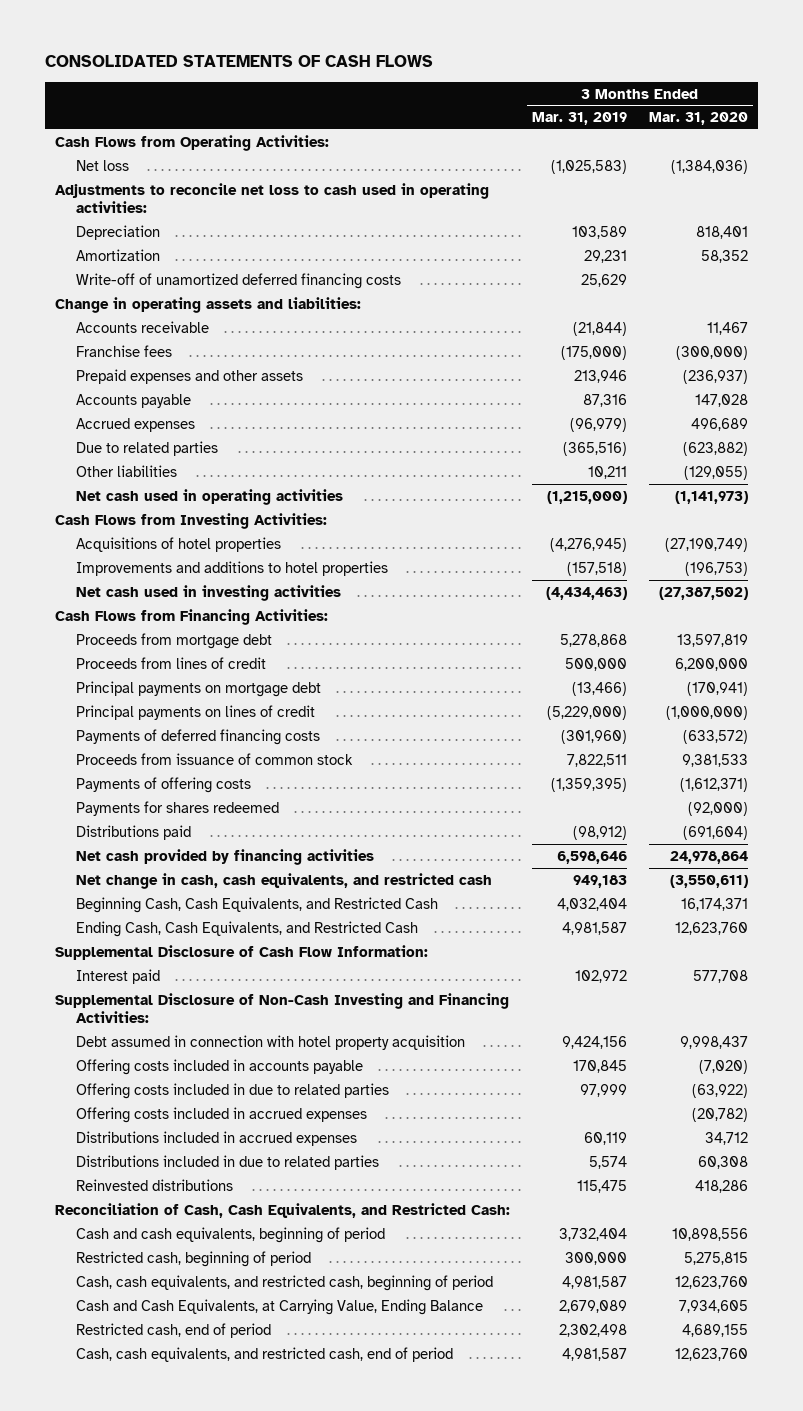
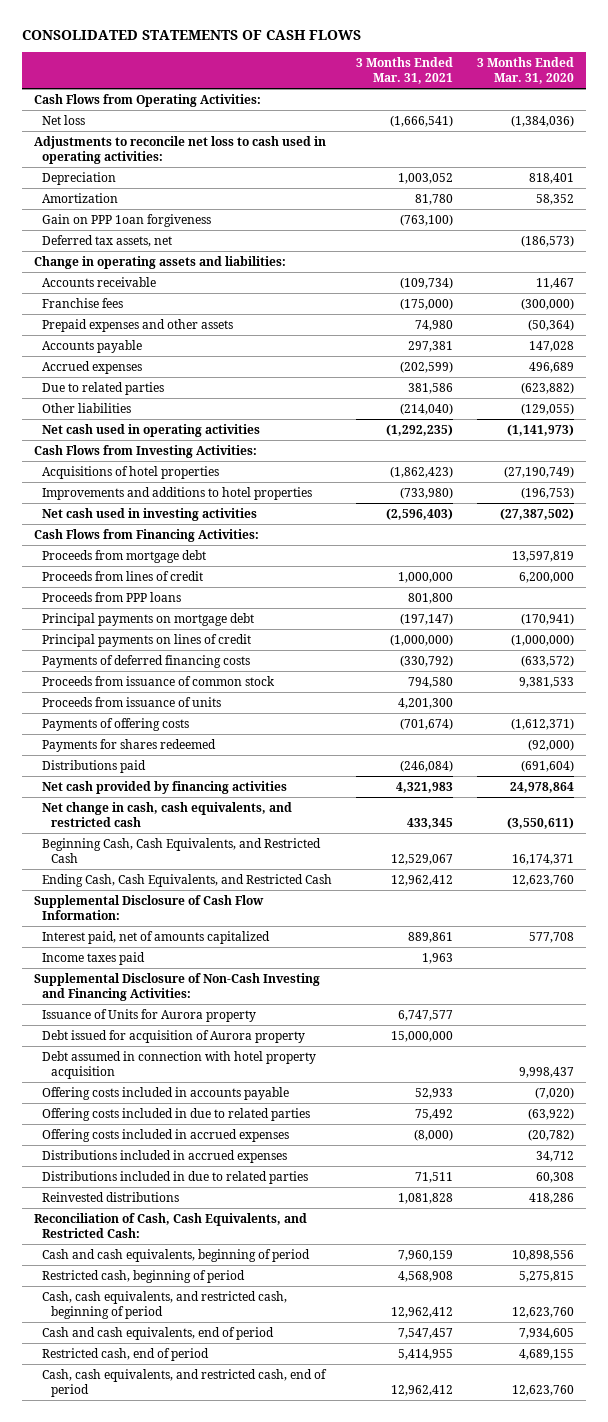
[532,112,628,126] Mar. 31, 2019 -> none
none -> [356,56,454,85] 3 Months Ended Mar. 31, 2021
[75,272,401,289] Write-off of unamortized deferred financing costs -> none
none -> [42,213,212,227] Gain on PPP 1oan forgiveness
none -> [42,234,173,247] Deferred tax assets, net
[682,369,748,384] (236,937) -> [528,318,575,331] (50,364)
none -> [42,591,182,602] Proceeds from PPP loans
none -> [42,696,222,707] Proceeds from issuance of units
[75,968,160,984] Interest paid -> [42,930,271,944] Interest paid, net of amounts capitalized
none -> [42,951,146,965] Income taxes paid
none -> [42,1008,257,1022] Issuance of Units for Aurora property
none -> [42,1029,306,1043] Debt issued for acquisition of Aurora property
[75,1298,483,1315] Cash and Cash Equivalents, at Carrying Value, Ending Balance -> [42,1326,275,1340] Cash and cash equivalents, end of period

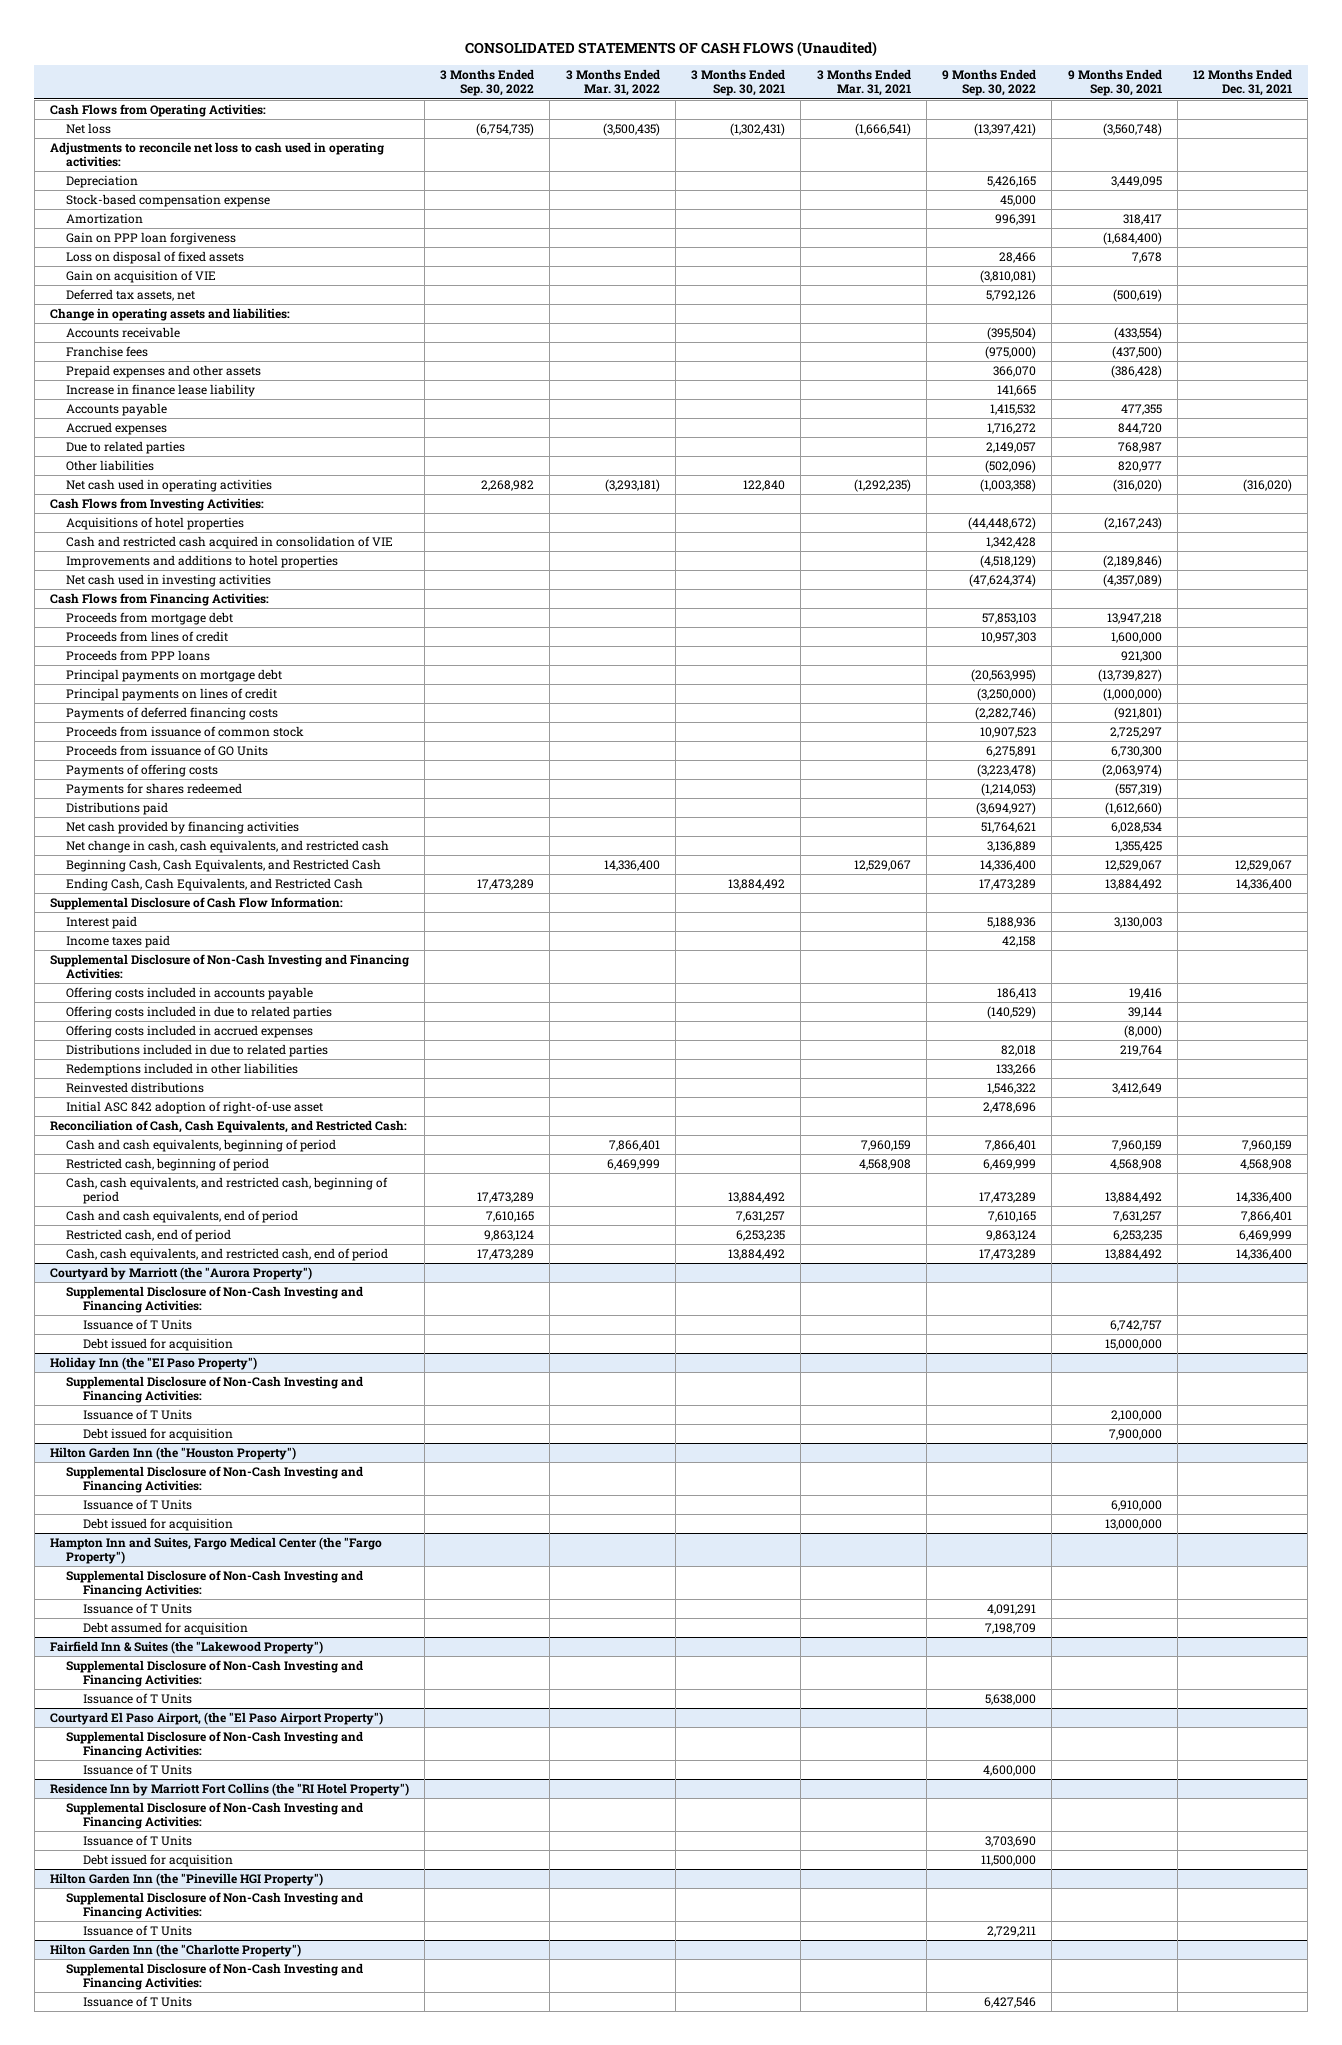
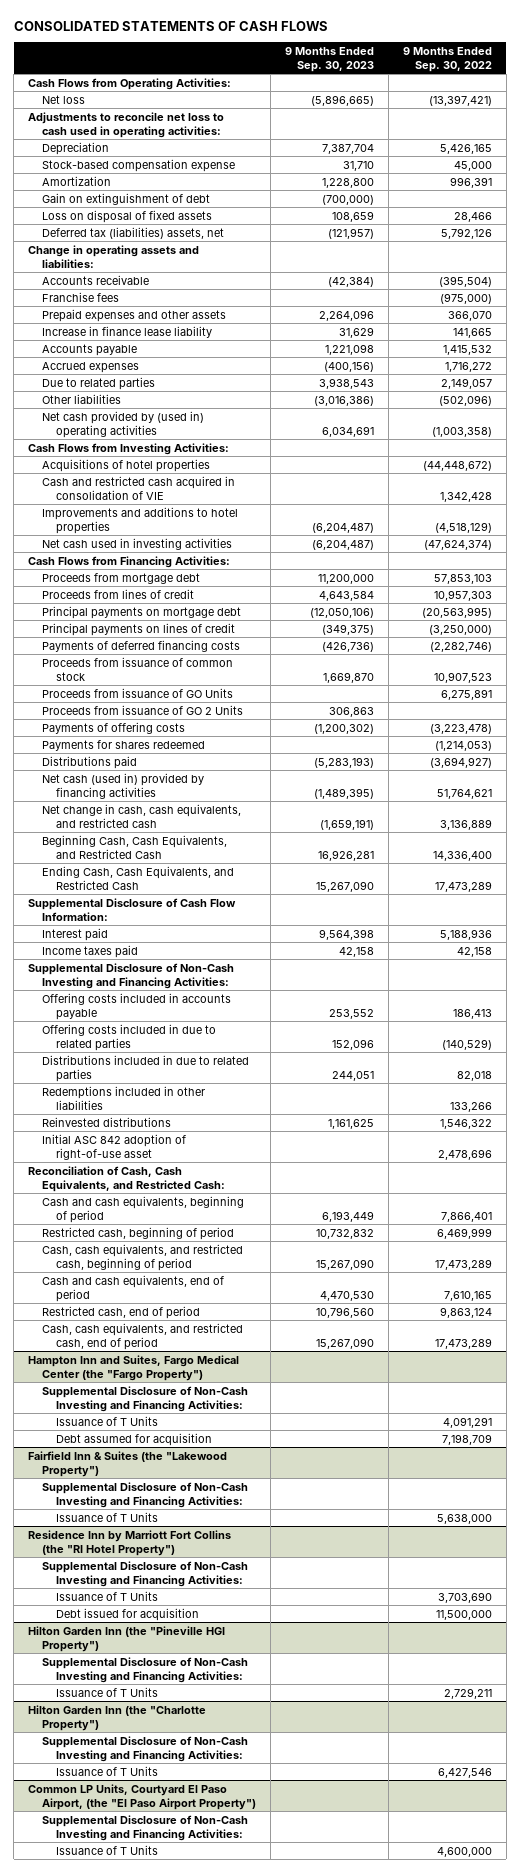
[464,40,877,57] CONSOLIDATED STATEMENTS OF CASH FLOWS (Unaudited) -> [13,21,328,32] CONSOLIDATED STATEMENTS OF CASH FLOWS
[440,69,535,97] 3 Months Ended Sep. 30, 2022 -> none
[565,69,660,97] 3 Months Ended Mar. 31, 2022 -> none
[691,69,786,97] 3 Months Ended Sep. 30, 2021 -> none
[816,69,911,97] 3 Months Ended Mar. 31, 2021 -> none
[1067,69,1162,97] 9 Months Ended Sep. 30, 2021 -> none
[1192,69,1292,97] 12 Months Ended Dec. 31, 2021 -> none
none -> [285,47,375,72] 9 Months Ended Sep. 30, 2023
[66,232,237,246] Gain on PPP loan forgiveness -> none
none -> [42,192,211,205] Gain on extinguishment of debt
[66,270,217,284] Gain on acquisition of VIE -> none
[66,289,196,302] Deferred tax assets, net -> [42,226,225,239] Deferred tax (liabilities) assets, net
[66,479,273,493] Net cash used in operating activities -> [42,410,205,438] Net cash provided by (used in) operating activities
[66,650,211,662] Proceeds from PPP loans -> none
none -> [42,704,244,715] Proceeds from issuance of GO 2 Units
[66,821,300,835] Net cash provided by financing activities -> [42,772,205,799] Net cash (used in) provided by financing activities
[66,1025,314,1039] Offering costs included in accrued expenses -> none
[49,1267,312,1281] Courtyard by Marriott (the "Aurora Property") -> none
[66,1286,364,1314] Supplemental Disclosure of Non-Cash Investing and Financing Activities: -> none
[82,1319,192,1331] Issuance of T Units -> none
[82,1338,233,1352] Debt issued for acquisition -> none
[49,1357,257,1371] Holiday Inn (the "EI Paso Property") -> none
[66,1376,364,1404] Supplemental Disclosure of Non-Cash Investing and Financing Activities: -> none
[82,1409,192,1421] Issuance of T Units -> none
[82,1428,233,1442] Debt issued for acquisition -> none
[49,1447,296,1461] Hilton Garden Inn (the "Houston Property") -> none
[66,1466,364,1494] Supplemental Disclosure of Non-Cash Investing and Financing Activities: -> none
[82,1499,192,1511] Issuance of T Units -> none
[82,1518,233,1532] Debt issued for acquisition -> none
[49,1712,383,1726] Courtyard El Paso Airport, (the "El Paso Airport Property") -> none
[66,1731,364,1759] Supplemental Disclosure of Non-Cash Investing and Financing Activities: -> none
[82,1764,192,1776] Issuance of T Units -> none
none -> [28,1783,257,1810] Common LP Units, Courtyard El Paso Airport, (the "El Paso Airport Property")
none -> [42,1814,249,1841] Supplemental Disclosure of Non-Cash Investing and Financing Activities:
none -> [56,1844,159,1855] Issuance of T Units

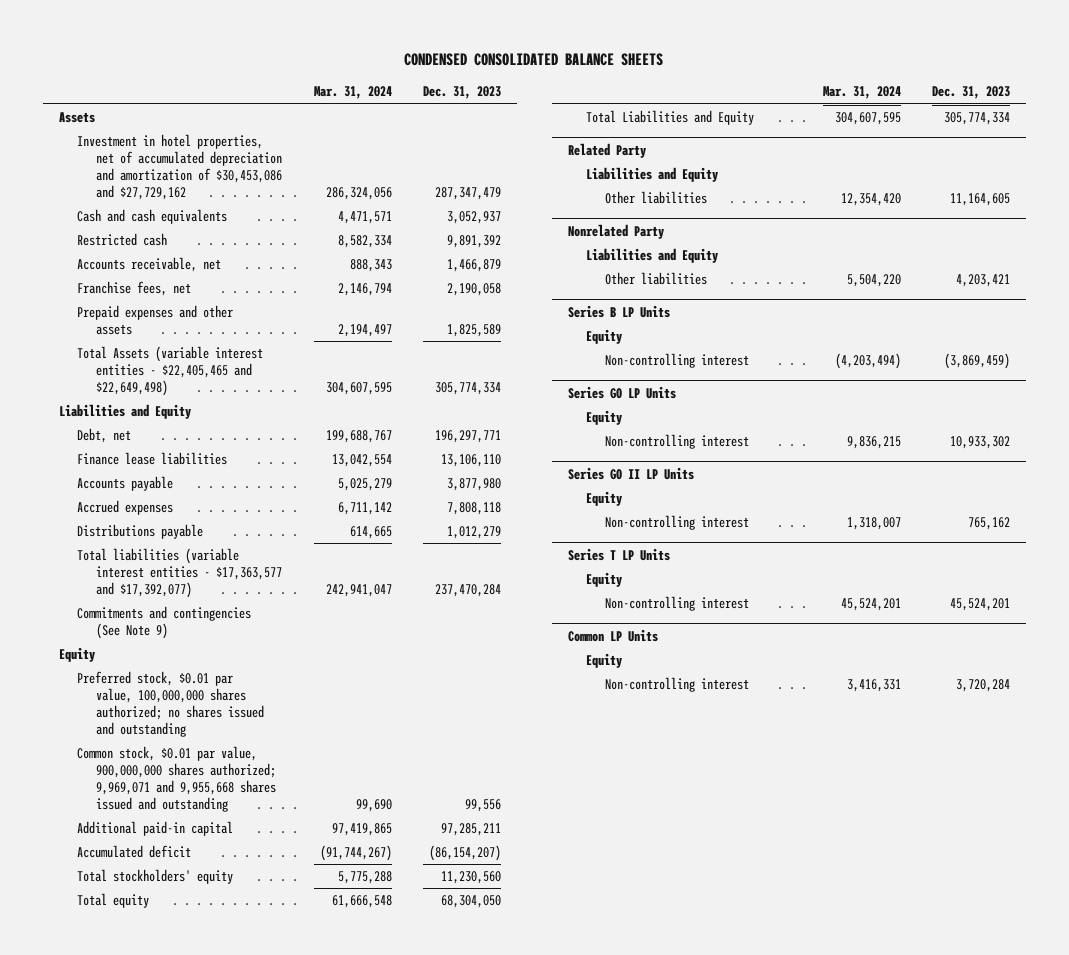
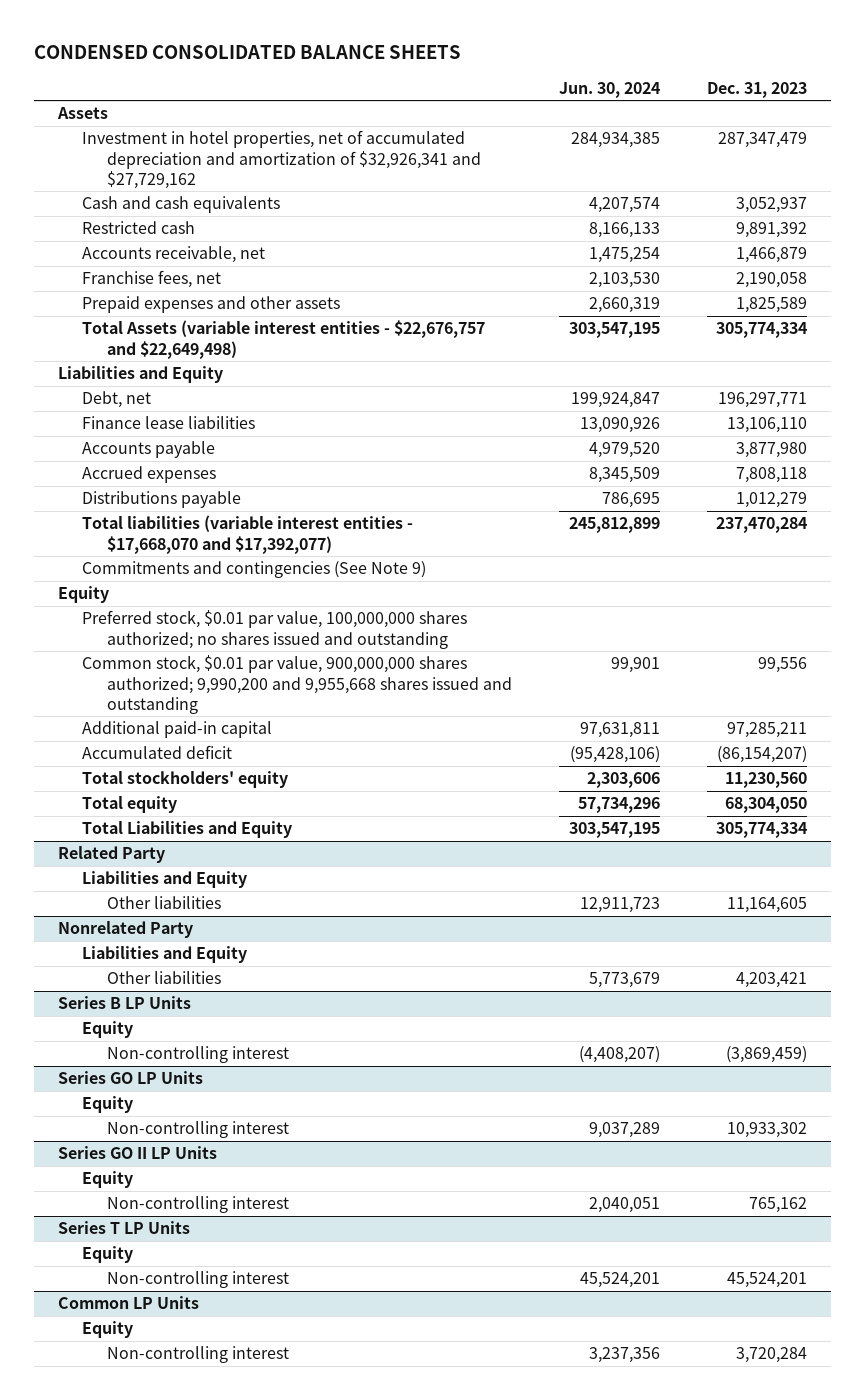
[313,86,392,100] Mar. 31, 2024 -> none
none -> [558,81,660,98] Jun. 30, 2024
[77,134,283,200] Investment in hotel properties, net of accumulated depreciation and amortization of $30,453,086 and $27,729,162 -> [82,130,481,189] Investment in hotel properties, net of accumulated depreciation and amortization of $32,926,341 and $27,729,162
[77,346,264,396] Total Assets (variable interest entities - $22,405,465 and $22,649,498) -> [82,320,486,359] Total Assets (variable interest entities - $22,676,757 and $22,649,498)
[77,548,283,598] Total liabilities (variable interest entities - $17,363,577 and $17,392,077) -> [82,515,414,554] Total liabilities (variable interest entities - $17,668,070 and $17,392,077)
[77,746,277,812] Common stock, $0.01 par value, 900,000,000 shares authorized; 9,969,071 and 9,955,668 shares issued and outstanding -> [82,655,512,714] Common stock, $0.01 par value, 900,000,000 shares authorized; 9,990,200 and 9,955,668 shares issued and outstanding

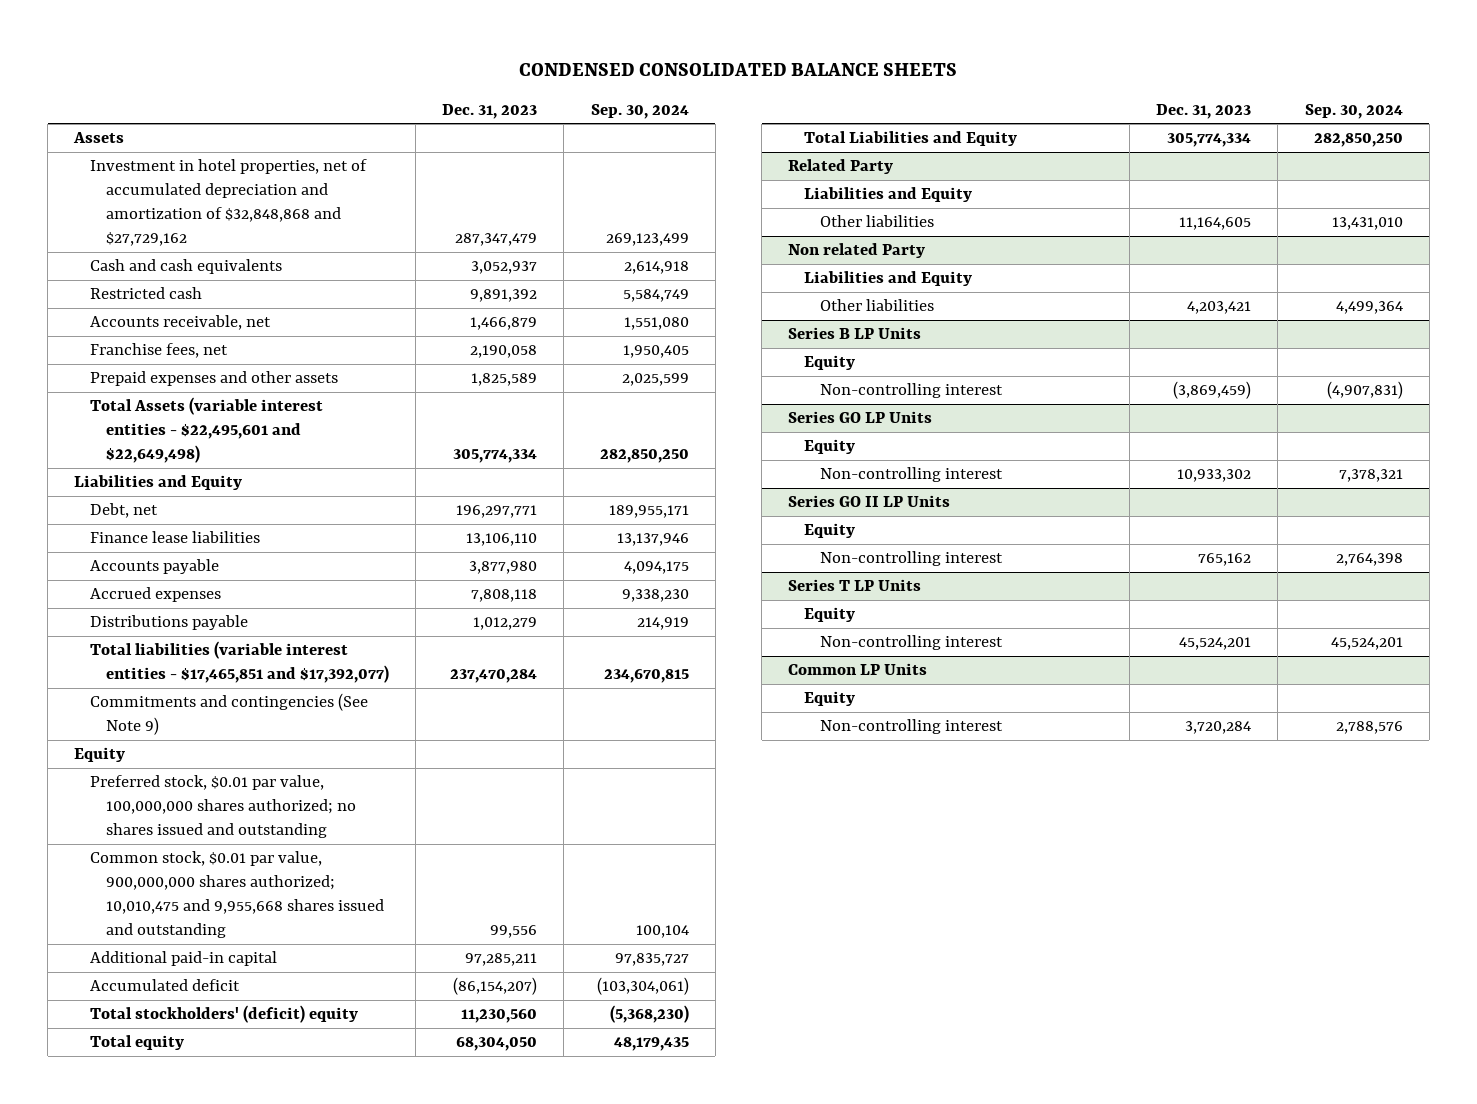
[558,81,660,98] Jun. 30, 2024 -> none
none -> [590,103,689,119] Sep. 30, 2024
[82,130,481,189] Investment in hotel properties, net of accumulated depreciation and amortization of $32,926,341 and $27,729,162 -> [90,159,368,246] Investment in hotel properties, net of accumulated depreciation and amortization of $32,848,868 and $27,729,162
[82,320,486,359] Total Assets (variable interest entities - $22,676,757 and $22,649,498) -> [90,397,324,463] Total Assets (variable interest entities - $22,495,601 and $22,649,498)
[82,515,414,554] Total liabilities (variable interest entities - $17,668,070 and $17,392,077) -> [90,641,390,684] Total liabilities (variable interest entities - $17,465,851 and $17,392,077)
[82,655,512,714] Common stock, $0.01 par value, 900,000,000 shares authorized; 9,990,200 and 9,955,668 shares issued and outstanding -> [90,851,385,938] Common stock, $0.01 par value, 900,000,000 shares authorized; 10,010,475 and 9,955,668 shares issued and outstanding
[82,771,289,789] Total stockholders' equity -> [90,1005,359,1024] Total stockholders' (deficit) equity
[57,921,193,939] Nonrelated Party -> [788,243,926,259] Non related Party

